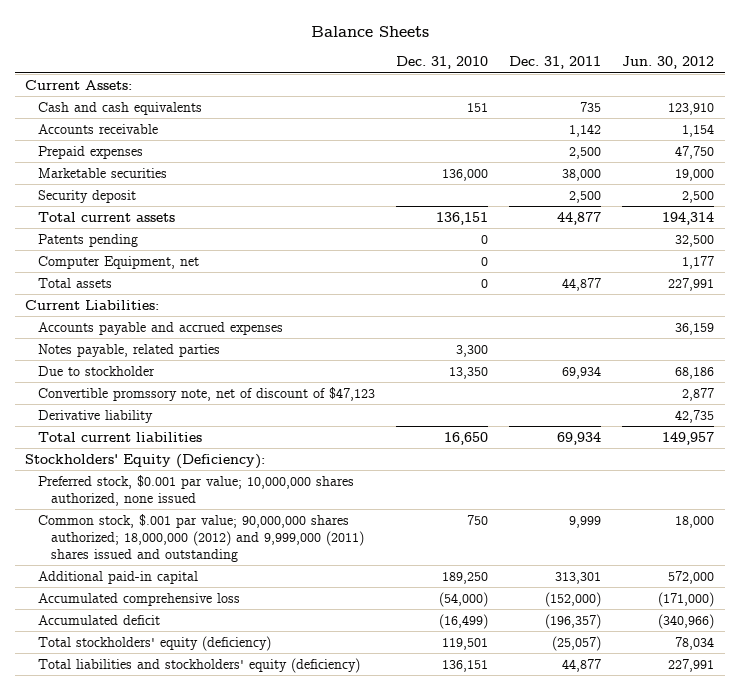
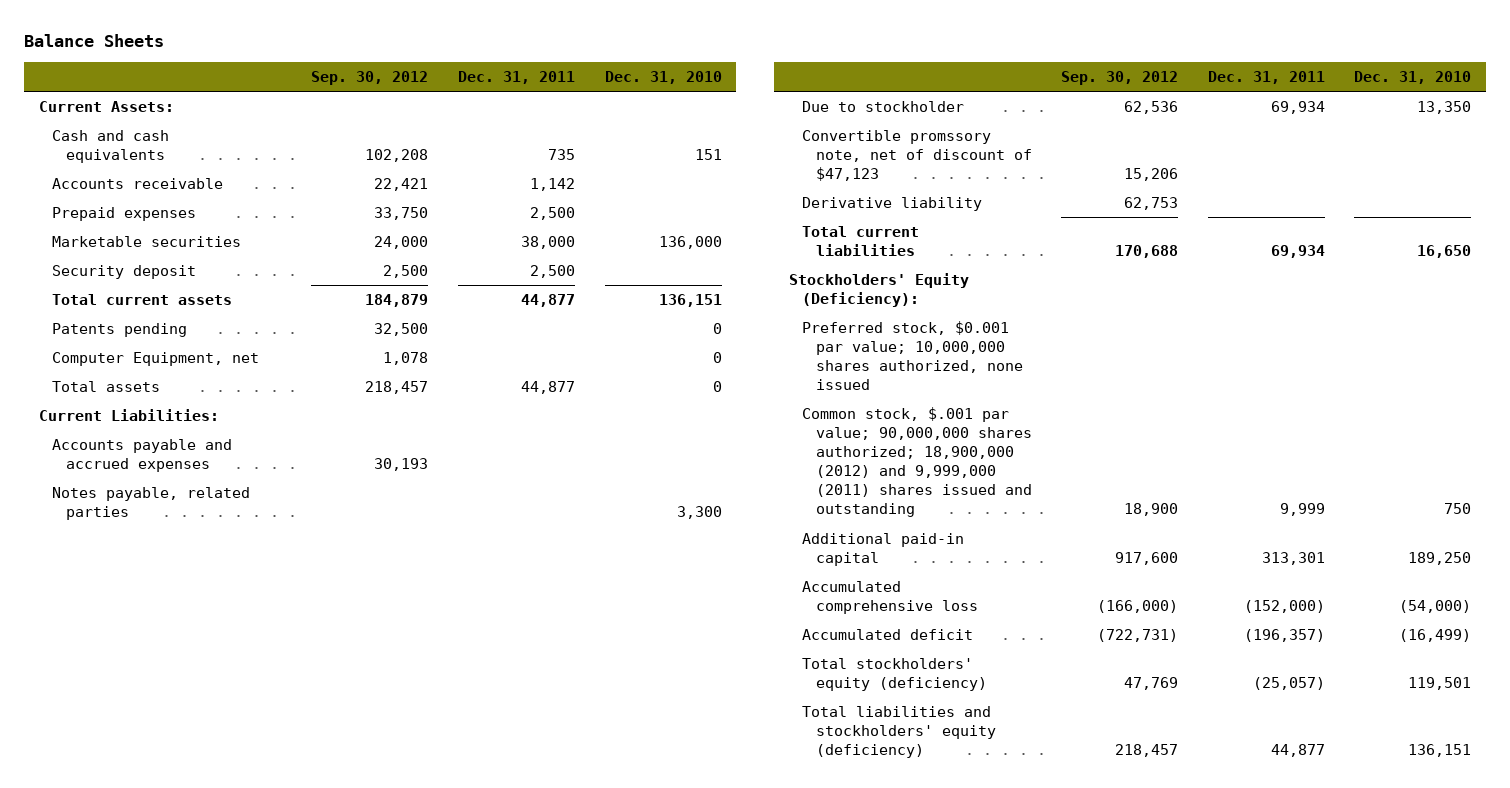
[622,56,715,70] Jun. 30, 2012 -> none
none -> [311,71,429,86] Sep. 30, 2012
[38,513,364,562] Common stock, $.001 par value; 90,000,000 shares authorized; 18,000,000 (2012) and 9,999,000 (2011) shares issued and outstanding -> [802,407,1032,518] Common stock, $.001 par value; 90,000,000 shares authorized; 18,900,000 (2012) and 9,999,000 (2011) shares issued and outstanding

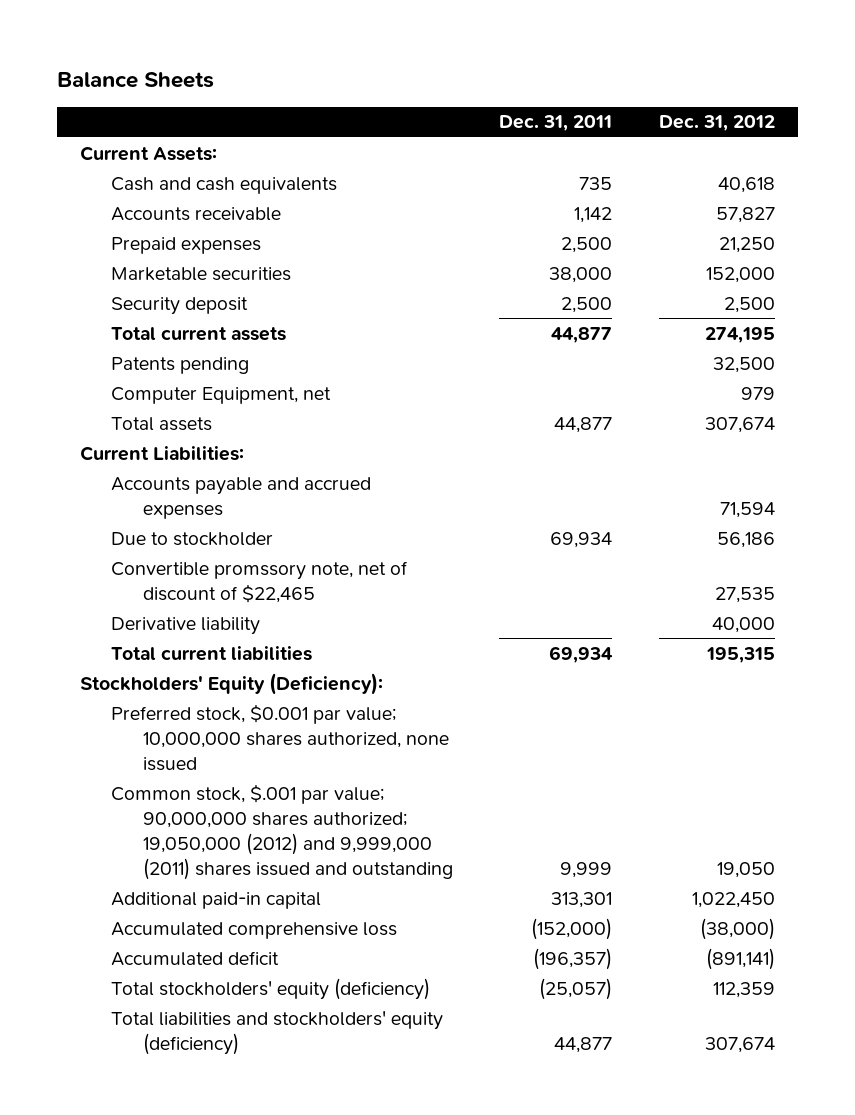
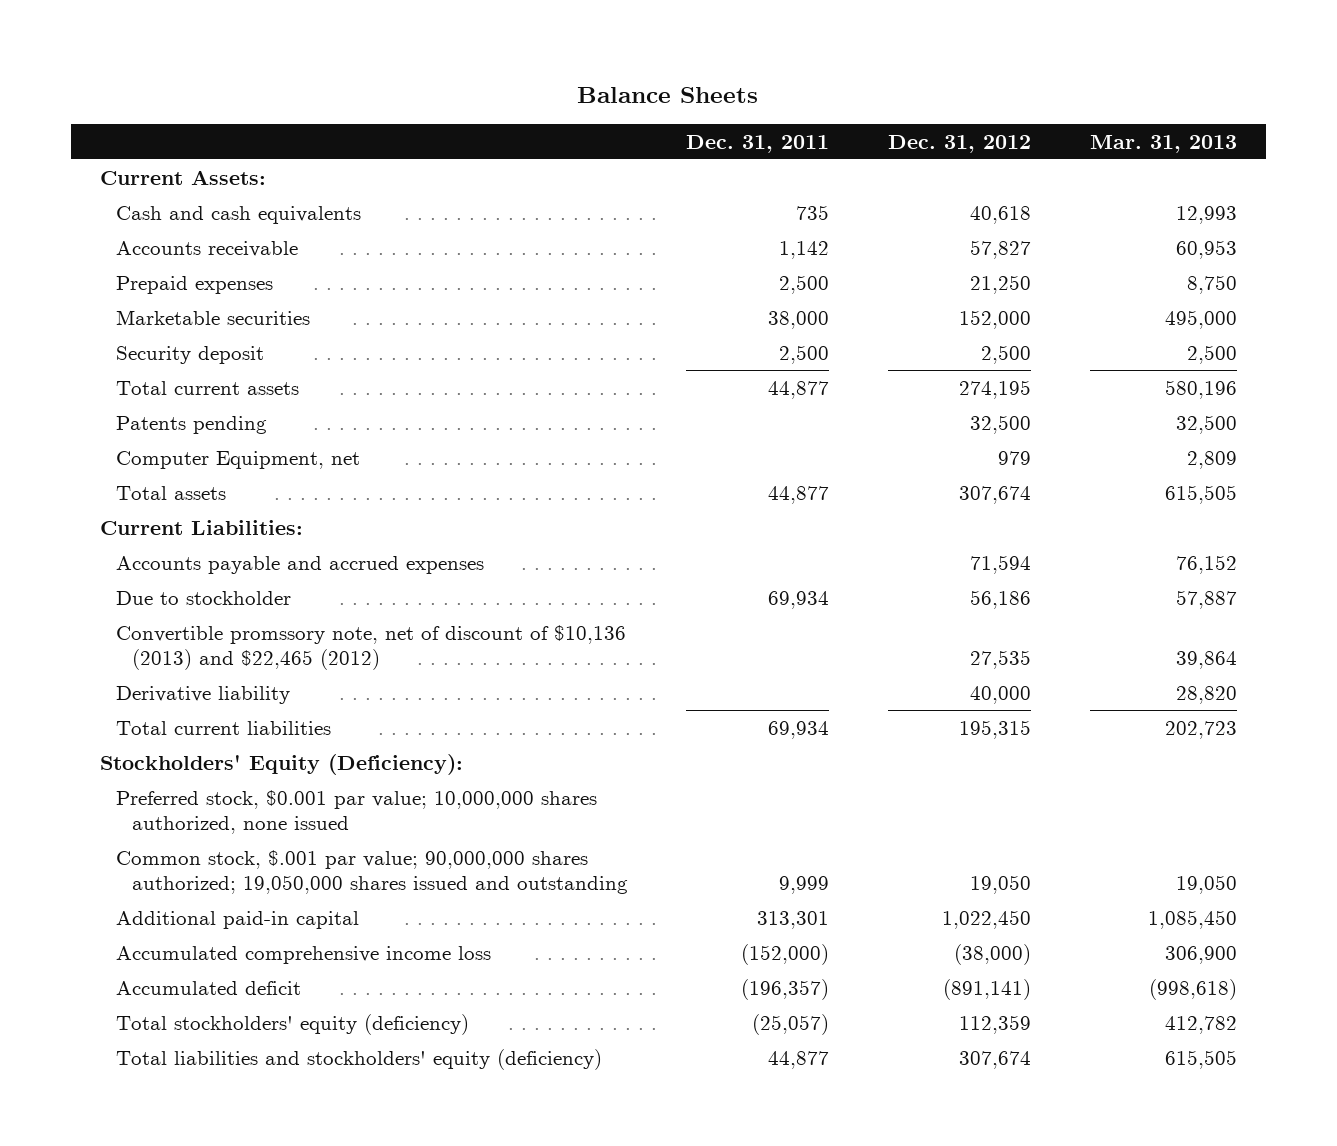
none -> [1089,134,1237,153] Mar. 31, 2013
[111,560,409,603] Convertible promssory note, net of discount of $22,465 -> [115,624,626,670] Convertible promssory note, net of discount of $10,136 (2013) and $22,465 (2012)
[111,783,453,880] Common stock, $.001 par value; 90,000,000 shares authorized; 19,050,000 (2012) and 9,999,000 (2011) shares issued and outstanding -> [115,849,628,894] Common stock, $.001 par value; 90,000,000 shares authorized; 19,050,000 shares issued and outstanding
[111,921,398,939] Accumulated comprehensive loss -> [115,945,491,964] Accumulated comprehensive income loss

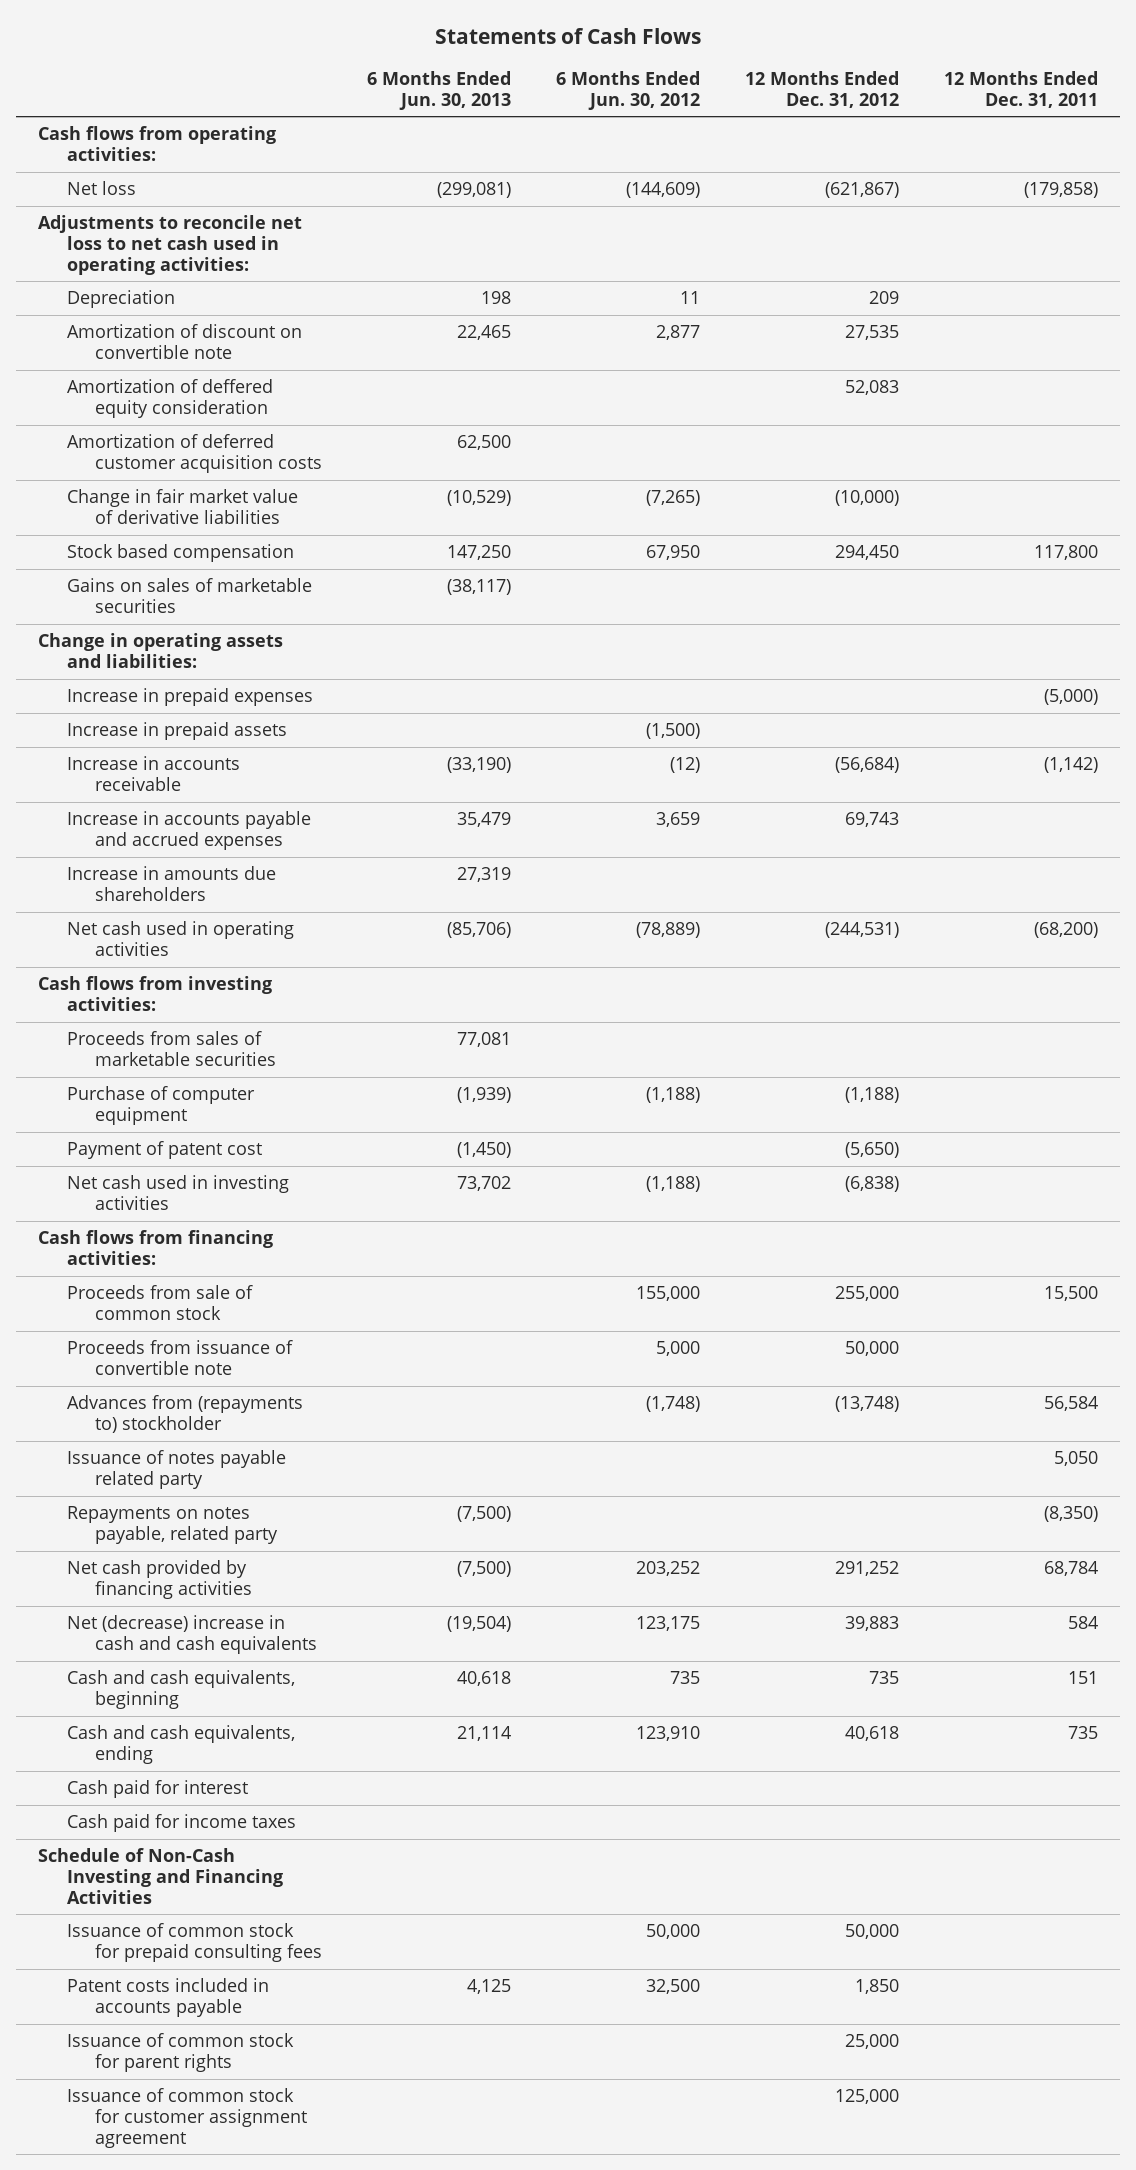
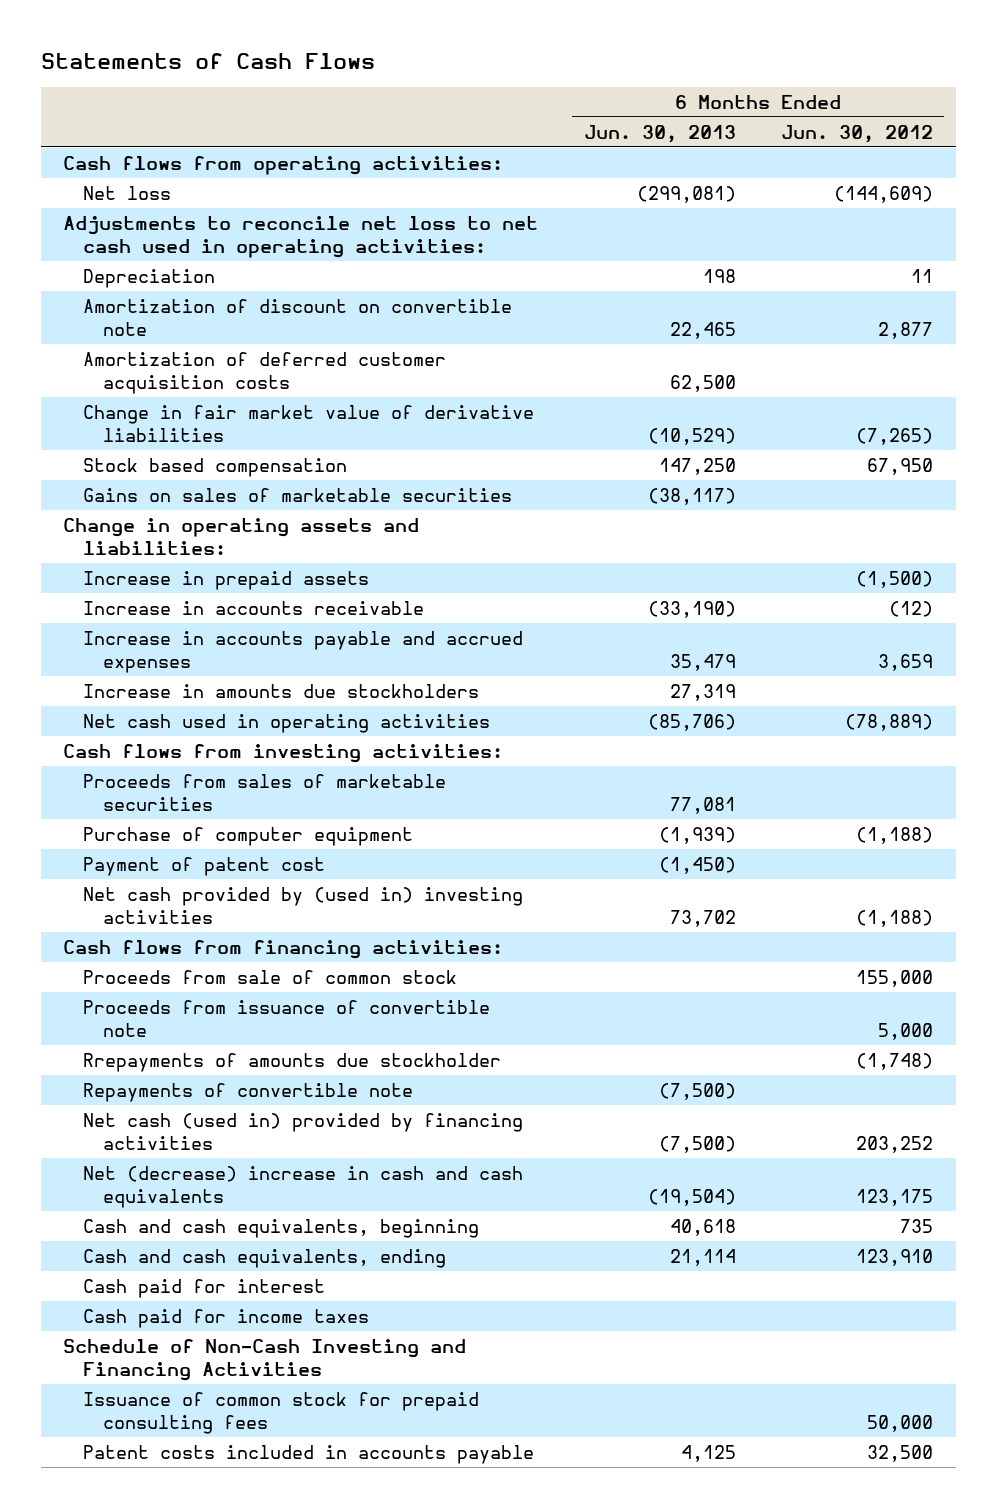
[744,71,899,108] 12 Months Ended Dec. 31, 2012 -> none
[943,71,1098,108] 12 Months Ended Dec. 31, 2011 -> none
[66,379,273,419] Amortization of deffered equity consideration -> none
[66,688,313,707] Increase in prepaid expenses -> none
[66,866,276,902] Increase in amounts due shareholders -> [82,683,479,698] Increase in amounts due stockholders
[66,1175,289,1211] Net cash used in investing activities -> [82,886,523,924] Net cash provided by (used in) investing activities
[66,1450,286,1490] Issuance of notes payable related party -> none
[66,1395,303,1434] Advances from (repayments to) stockholder -> [82,1052,501,1072] Rrepayments of amounts due stockholder
[66,1506,279,1545] Repayments on notes payable, related party -> [82,1082,413,1102] Repayments of convertible note
[66,1560,253,1600] Net cash provided by financing activities -> [82,1112,523,1150] Net cash (used in) provided by financing activities
[66,2033,294,2073] Issuance of common stock for parent rights -> none
[66,2088,308,2148] Issuance of common stock for customer assignment agreement -> none

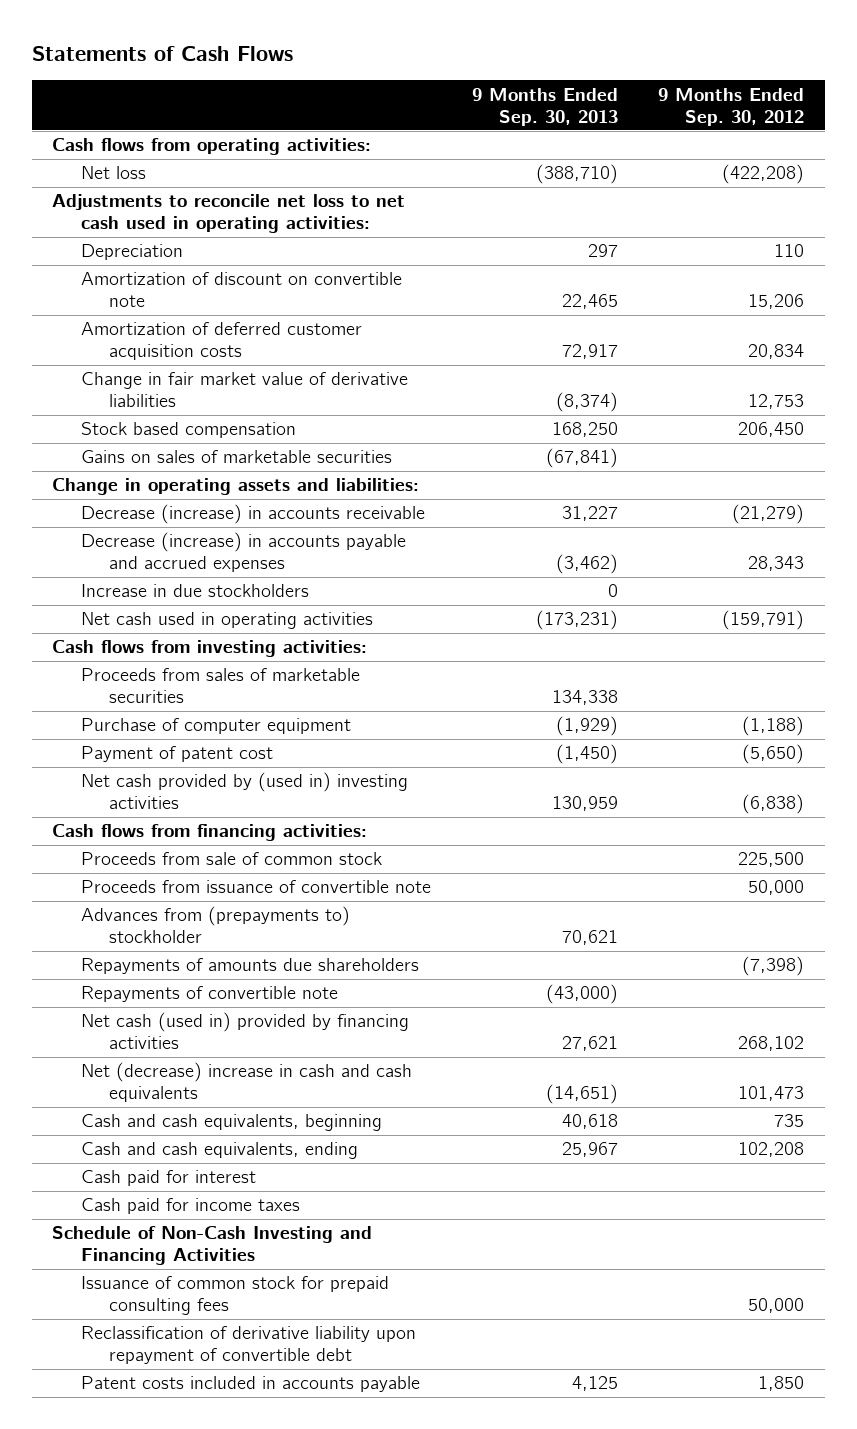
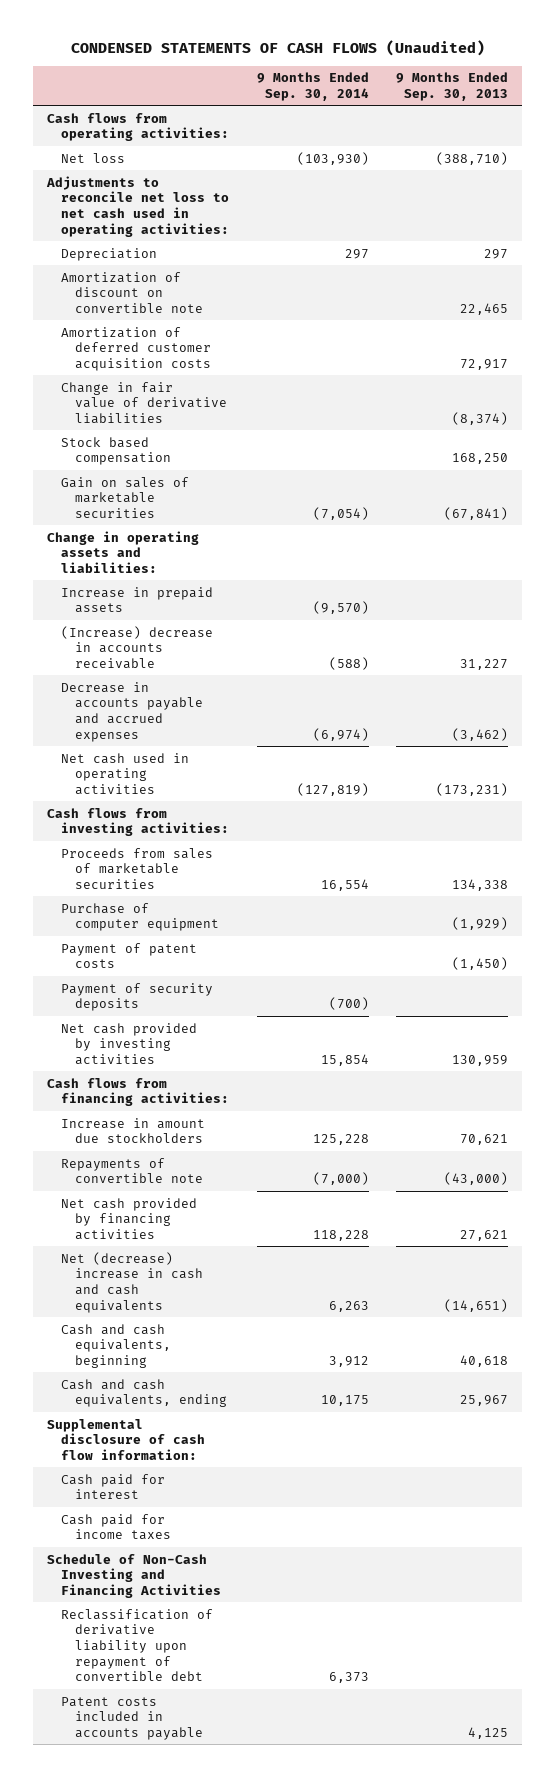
[31,46,293,62] Statements of Cash Flows -> [70,39,485,56] CONDENSED STATEMENTS OF CASH FLOWS (Unaudited)
[658,87,805,126] 9 Months Ended Sep. 30, 2012 -> none
none -> [256,72,369,101] 9 Months Ended Sep. 30, 2014
[80,372,408,408] Change in fair market value of derivative liabilities -> [61,381,228,424] Change in fair value of derivative liabilities
[80,450,392,464] Gains on sales of marketable securities -> [61,476,190,518] Gain on sales of marketable securities
[80,584,309,598] Increase in due stockholders -> none
none -> [61,586,214,614] Increase in prepaid assets
[80,504,425,525] Decrease (increase) in accounts receivable -> [61,625,214,669] (Increase) decrease in accounts receivable
[80,532,406,573] Decrease (increase) in accounts payable and accrued expenses -> [61,681,204,742] Decrease in accounts payable and accrued expenses
[80,746,273,763] Payment of patent cost -> [61,942,198,969] Payment of patent costs
none -> [61,982,214,1012] Payment of security deposits
[80,772,408,810] Net cash provided by (used in) investing activities -> [61,1022,198,1065] Net cash provided by investing activities
[80,852,382,866] Proceeds from sale of common stock -> none
[80,880,431,894] Proceeds from issuance of convertible note -> none
[80,958,419,975] Repayments of amounts due shareholders -> none
[80,906,350,944] Advances from (prepayments to) stockholder -> [61,1117,206,1144] Increase in amount due stockholders
[80,1012,409,1050] Net cash (used in) provided by financing activities -> [61,1197,198,1240] Net cash provided by financing activities
none -> [46,1418,206,1460] Supplemental disclosure of cash flow information:
[80,1276,389,1316] Issuance of common stock for prepaid consulting fees -> none

